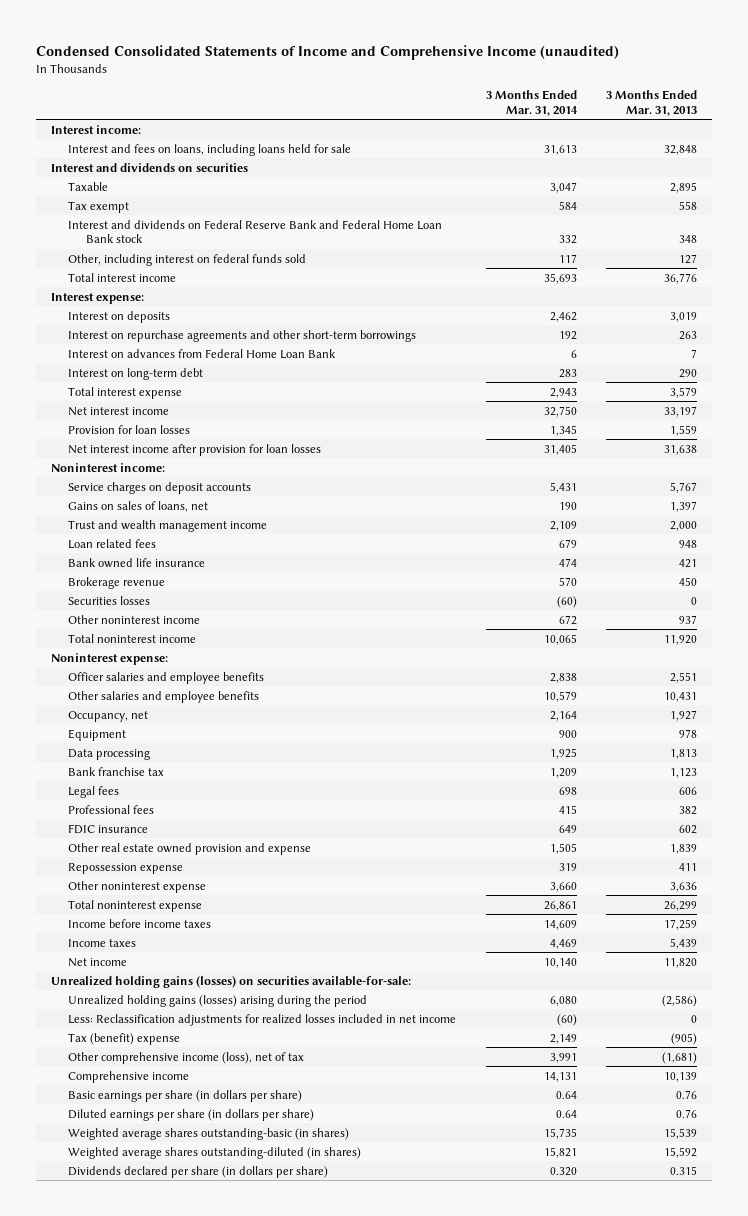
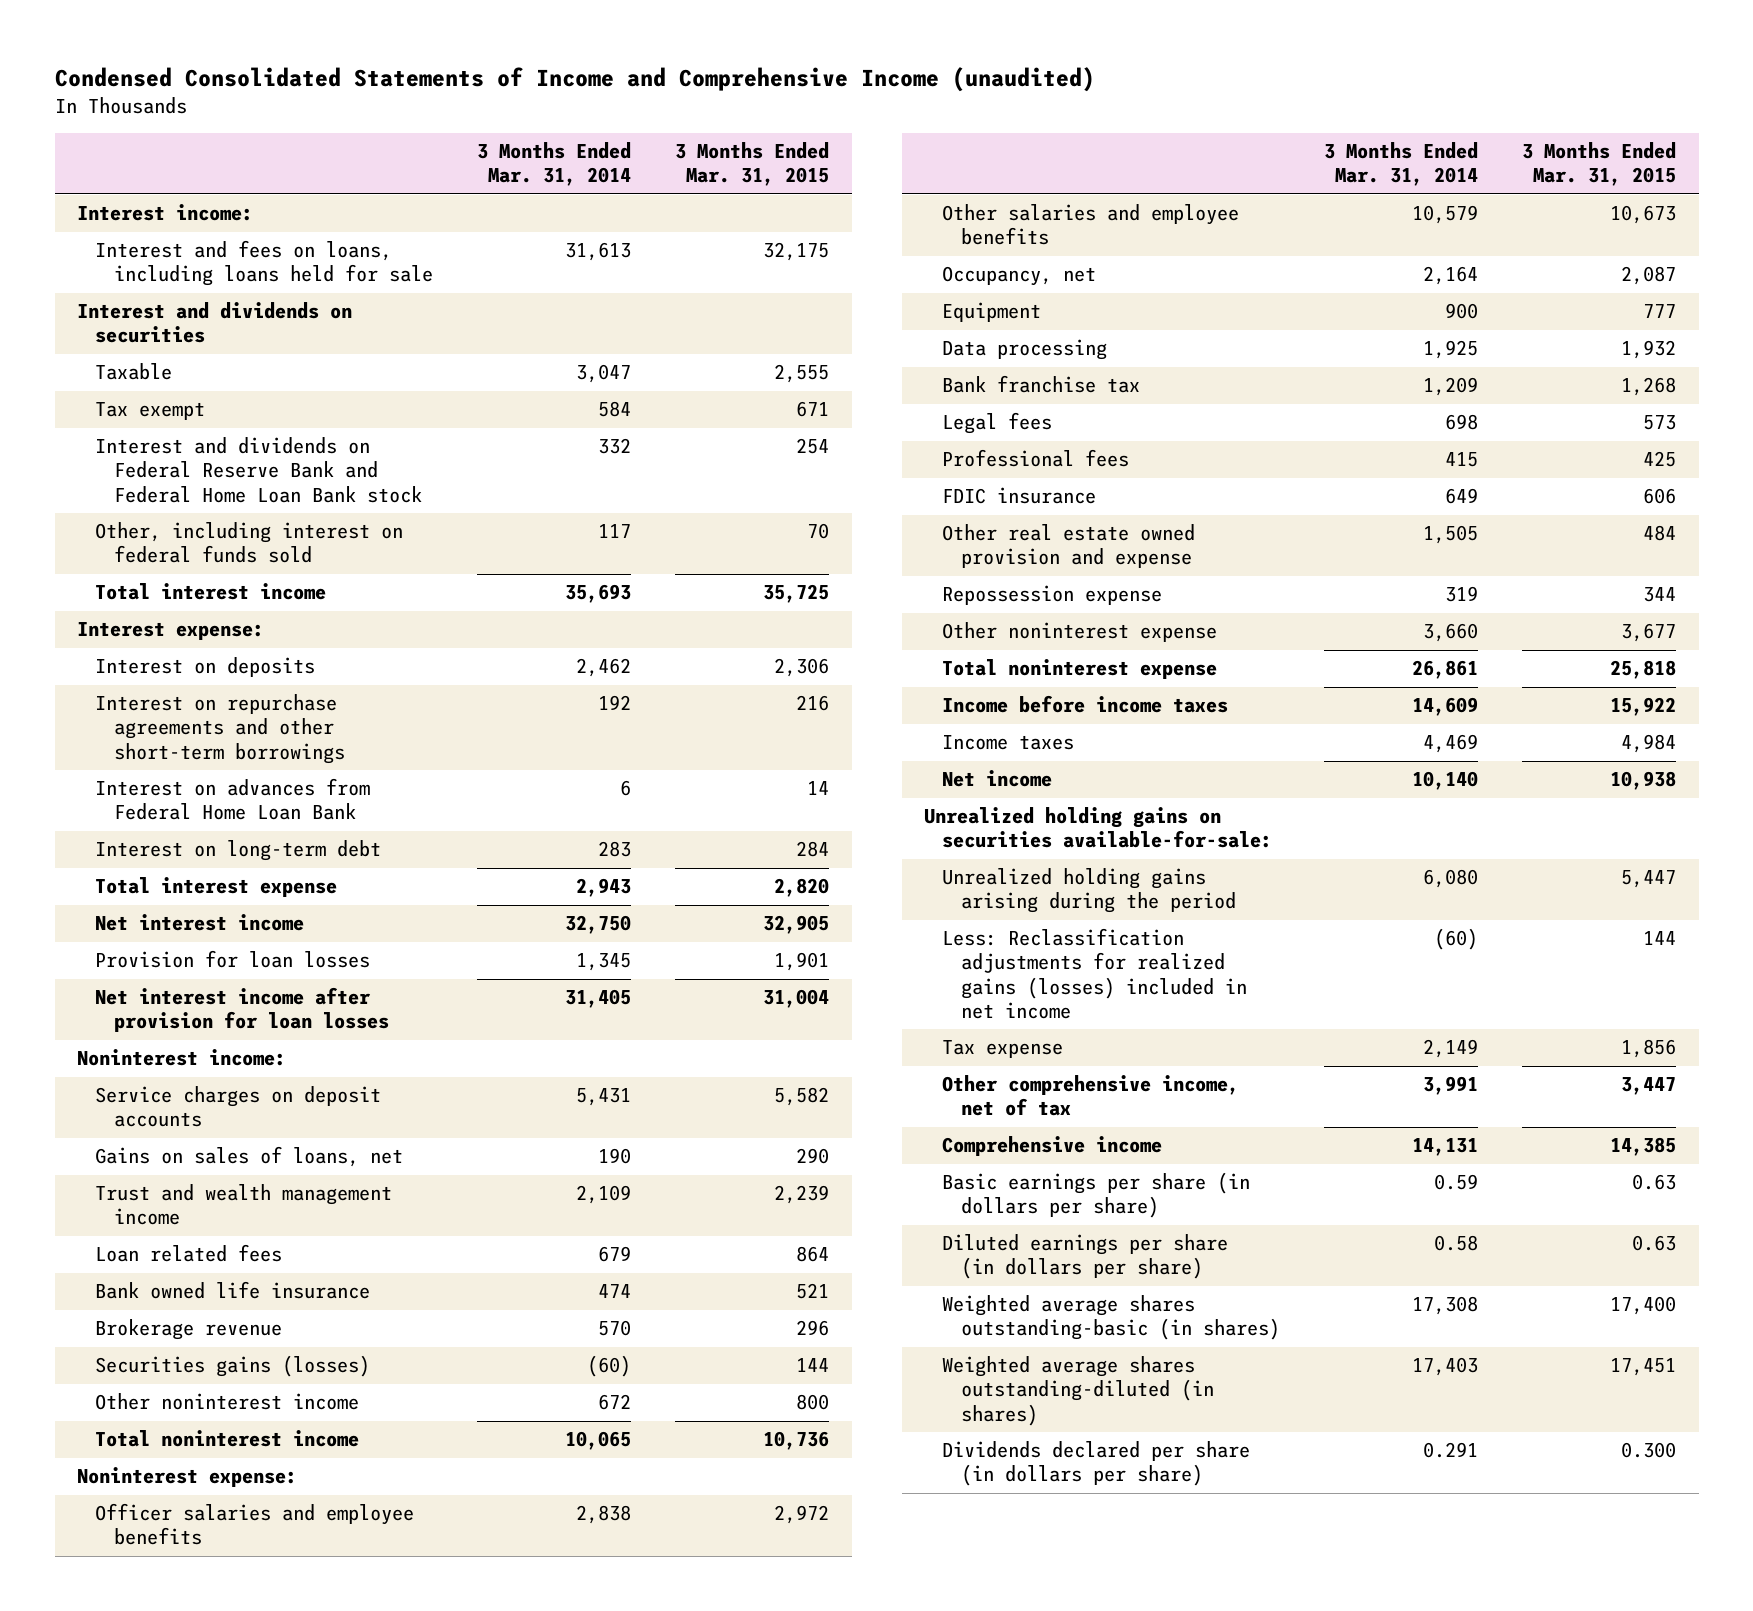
[606,89,698,116] 3 Months Ended Mar. 31, 2013 -> none
none -> [675,142,830,187] 3 Months Ended Mar. 31, 2015
[68,595,151,605] Securities losses -> [95,1355,371,1378] Securities gains (losses)
[50,975,411,988] Unrealized holding gains (losses) on securities available-for-sale: -> [923,807,1273,849] Unrealized holding gains on securities available-for-sale:
[68,994,368,1007] Unrealized holding gains (losses) arising during the period -> [942,868,1236,914] Unrealized holding gains arising during the period
[68,1013,457,1026] Less: Reclassification adjustments for realized losses included in net income -> [942,928,1247,1019] Less: Reclassification adjustments for realized gains (losses) included in net income
[68,1032,181,1045] Tax (benefit) expense -> [942,1040,1064,1059] Tax expense
[68,1051,305,1064] Other comprehensive income (loss), net of tax -> [942,1075,1240,1117] Other comprehensive income, net of tax
[555,1090,577,1099] 0.64 -> [1434,1174,1479,1191] 0.59
[555,1109,577,1118] 0.64 -> [1434,1235,1479,1252] 0.58
[543,1127,577,1139] 15,735 -> [1412,1296,1479,1316] 17,308
[543,1146,577,1158] 15,821 -> [1412,1357,1479,1377] 17,403
[549,1166,577,1176] 0.320 -> [1423,1442,1479,1459] 0.291

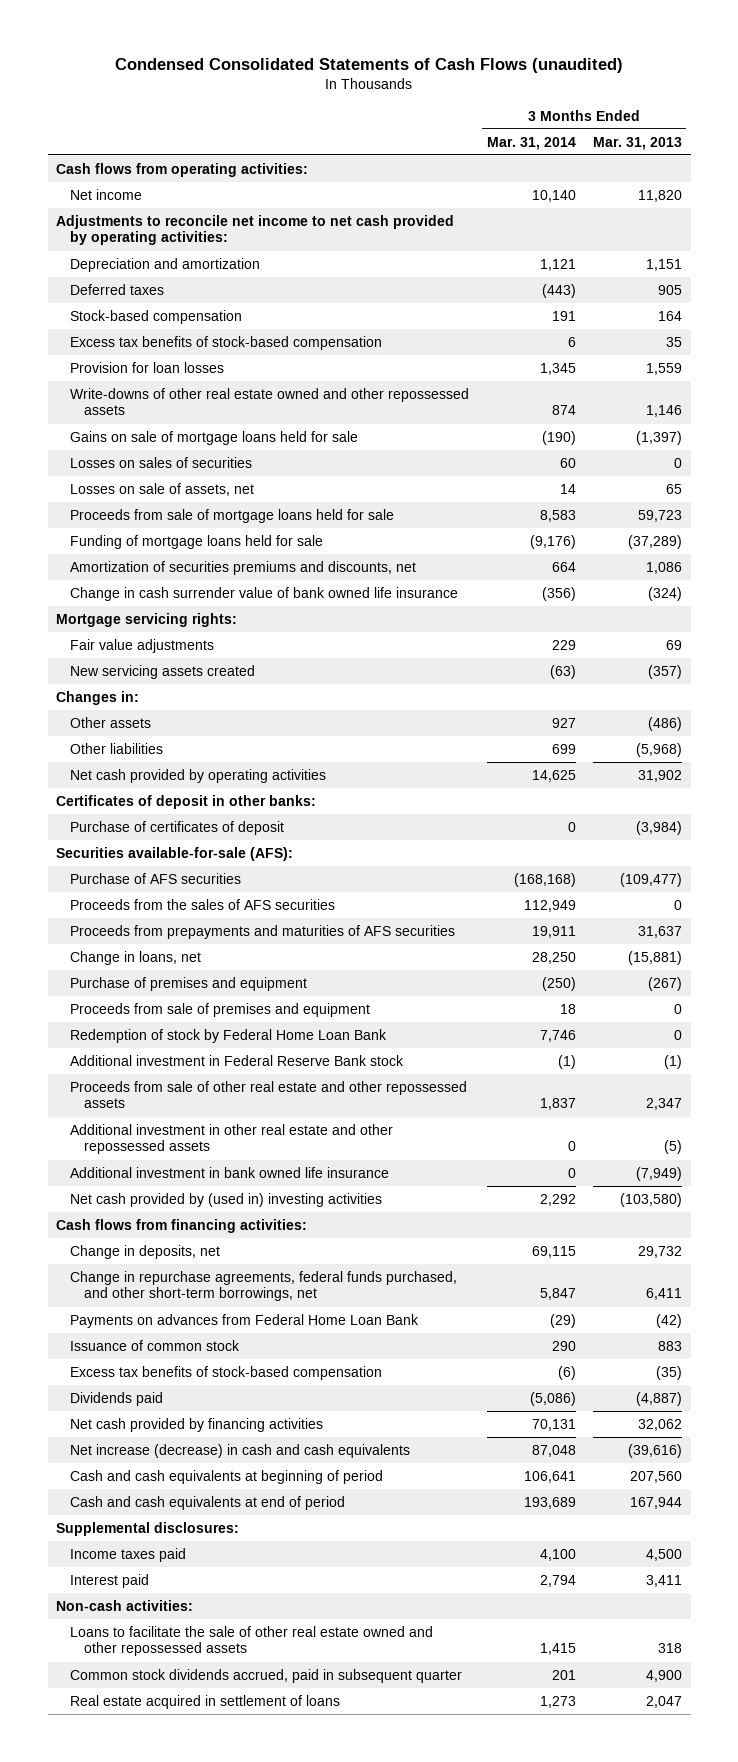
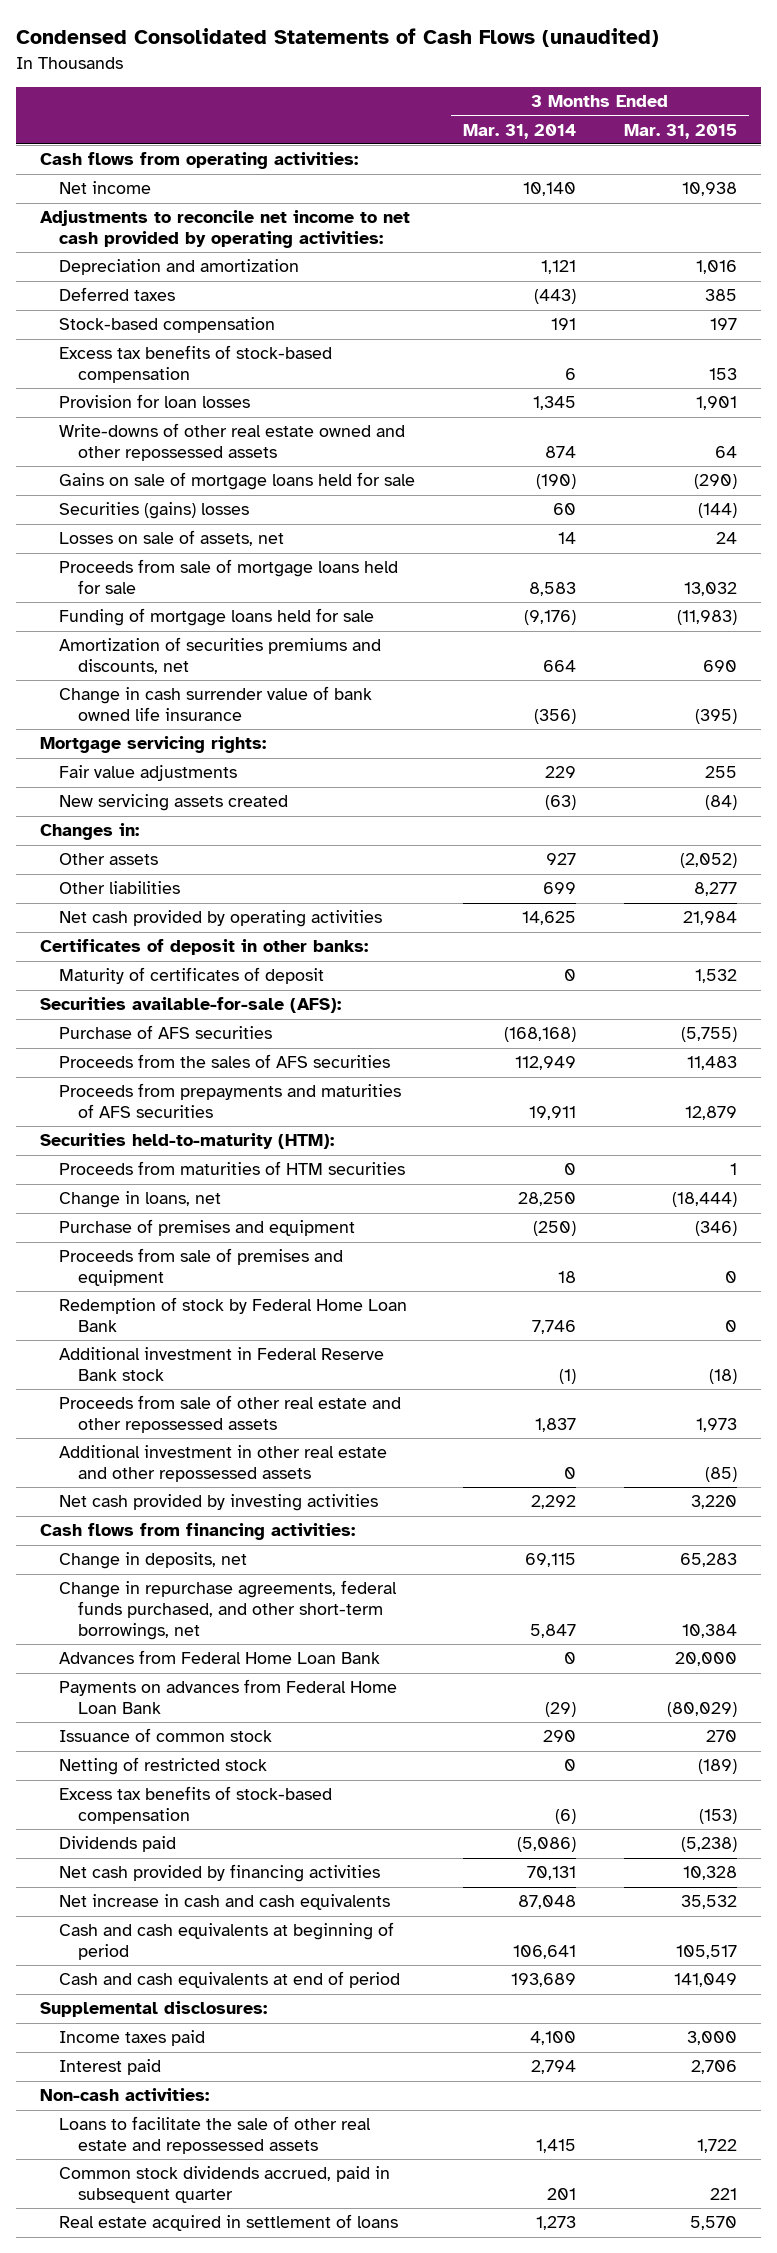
[593,136,683,150] Mar. 31, 2013 -> none
none -> [623,123,737,139] Mar. 31, 2015
[70,456,253,468] Losses on sales of securities -> [59,502,250,520] Securities (gains) losses
[70,820,285,835] Purchase of certificates of deposit -> [59,967,325,985] Maturity of certificates of deposit
none -> [40,1133,335,1150] Securities held-to-maturity (HTM):
none -> [59,1161,406,1176] Proceeds from maturities of HTM securities
[70,1166,390,1178] Additional investment in bank owned life insurance -> none
[70,1192,383,1207] Net cash provided by (used in) investing activities -> [59,1494,379,1512] Net cash provided by investing activities
none -> [59,1650,381,1665] Advances from Federal Home Loan Bank
none -> [59,1757,268,1776] Netting of restricted stock
[70,1443,411,1458] Net increase (decrease) in cash and cash equivalents -> [59,1894,391,1911] Net increase in cash and cash equivalents
[70,1625,434,1657] Loans to facilitate the sale of other real estate owned and other repossessed assets -> [59,2116,372,2155] Loans to facilitate the sale of other real estate and repossessed assets

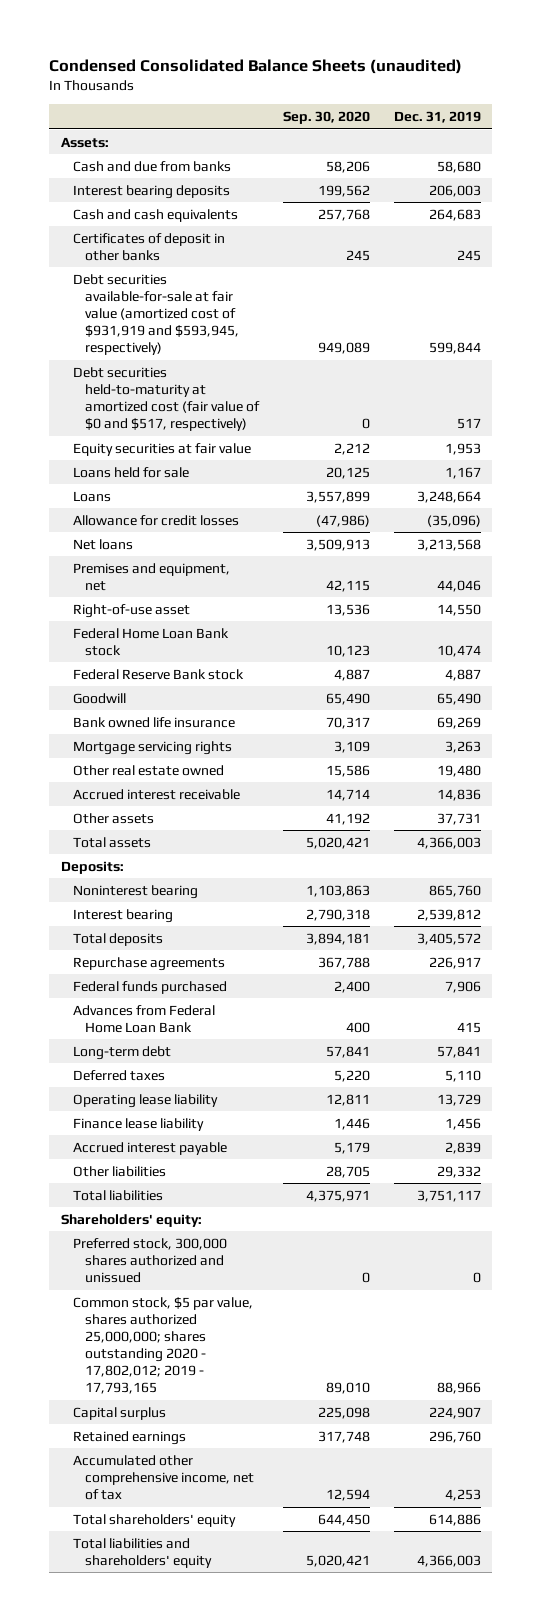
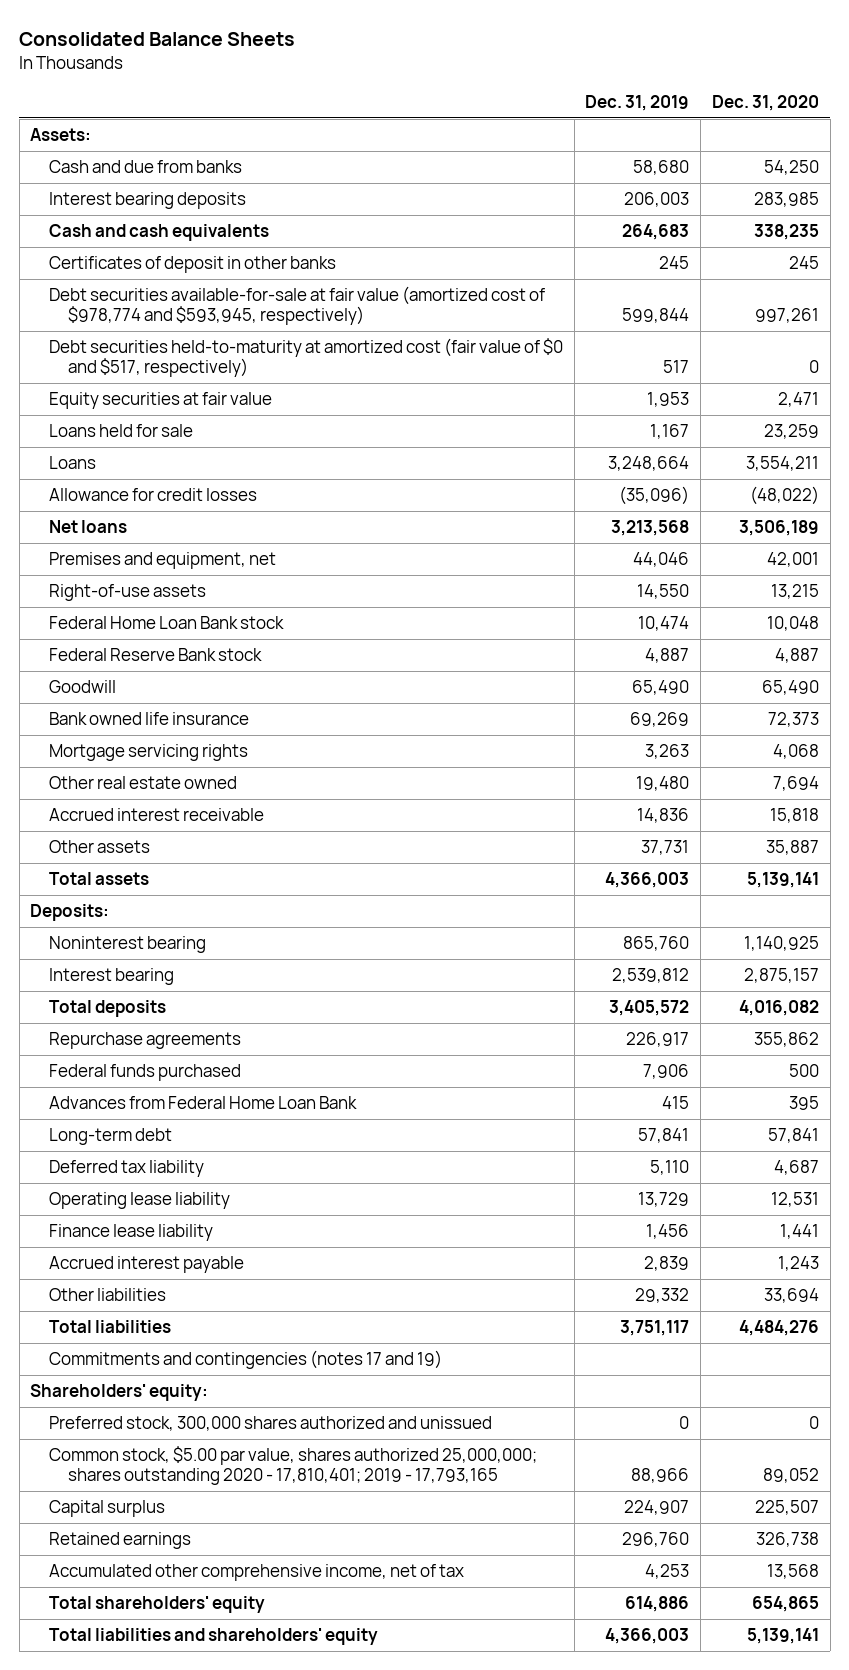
[49,59,463,75] Condensed Consolidated Balance Sheets (unaudited) -> [19,31,296,46] Consolidated Balance Sheets
[282,111,370,125] Sep. 30, 2020 -> none
none -> [711,94,819,111] Dec. 31, 2020
[73,273,240,355] Debt securities available-for-sale at fair value (amortized cost of $931,919 and $593,945, respectively) -> [49,286,546,325] Debt securities available-for-sale at fair value (amortized cost of $978,774 and $593,945, respectively)
[73,603,191,618] Right-of-use asset -> [49,584,207,602] Right-of-use assets
[73,1069,166,1081] Deferred taxes -> [49,1160,205,1178] Deferred tax liability
none -> [49,1350,443,1370] Commitments and contingencies (notes 17 and 19)
[73,1296,254,1394] Common stock, $5 par value, shares authorized 25,000,000; shares outstanding 2020 - 17,802,012; 2019 - 17,793,165 -> [49,1446,538,1485] Common stock, $5.00 par value, shares authorized 25,000,000; shares outstanding 2020 - 17,810,401; 2019 - 17,793,165

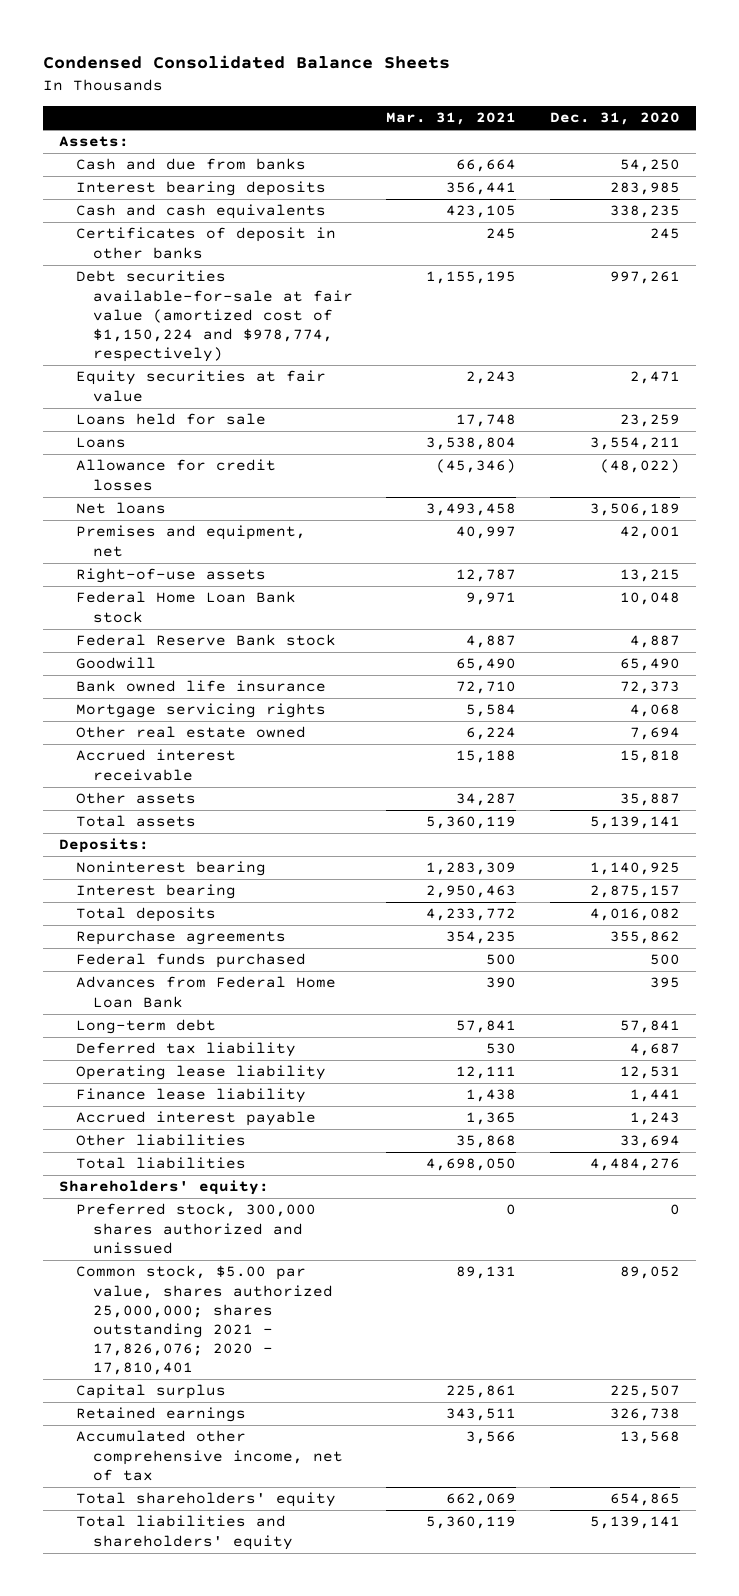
[19,31,296,46] Consolidated Balance Sheets -> [42,54,450,69] Condensed Consolidated Balance Sheets
[585,94,690,111] Dec. 31, 2019 -> none
none -> [386,112,517,126] Mar. 31, 2021
[49,338,564,377] Debt securities held-to-maturity at amortized cost (fair value of $0 and $517, respectively) -> none
[49,286,546,325] Debt securities available-for-sale at fair value (amortized cost of $978,774 and $593,945, respectively) -> [76,270,353,363] Debt securities available-for-sale at fair value (amortized cost of $1,150,224 and $978,774, respectively)
[49,1350,443,1370] Commitments and contingencies (notes 17 and 19) -> none
[49,1446,538,1485] Common stock, $5.00 par value, shares authorized 25,000,000; shares outstanding 2020 - 17,810,401; 2019 - 17,793,165 -> [76,1265,333,1376] Common stock, $5.00 par value, shares authorized 25,000,000; shares outstanding 2021 - 17,826,076; 2020 - 17,810,401

